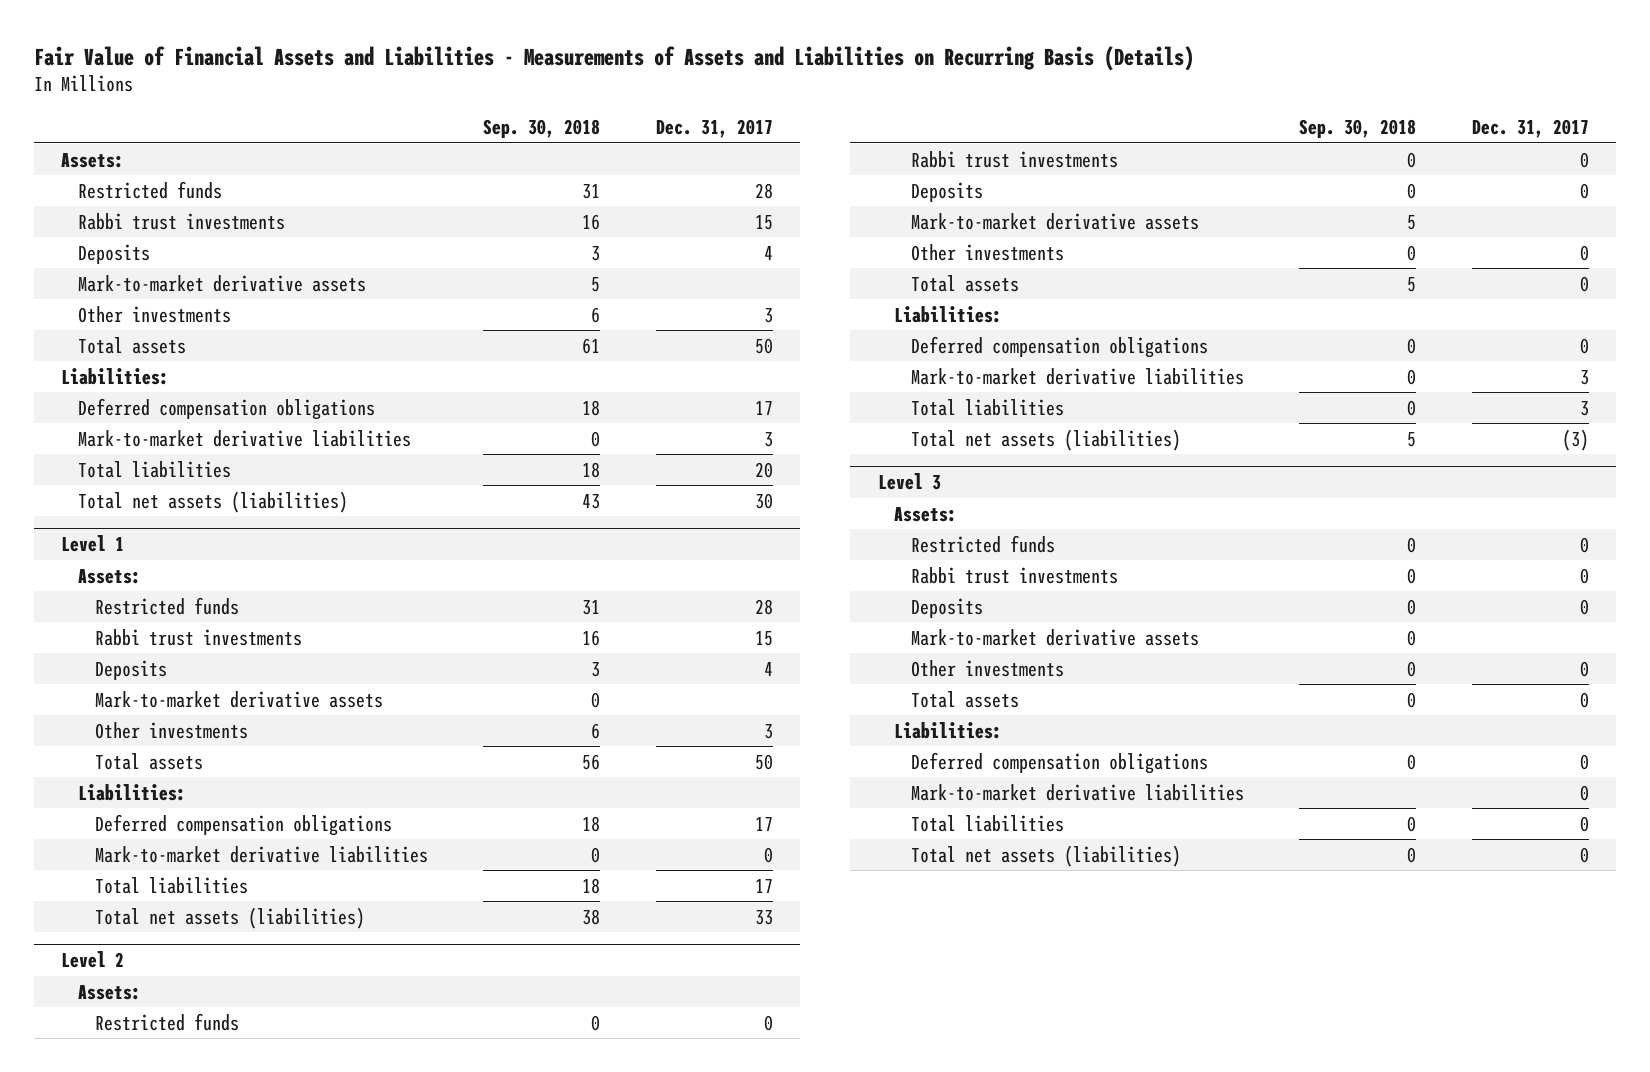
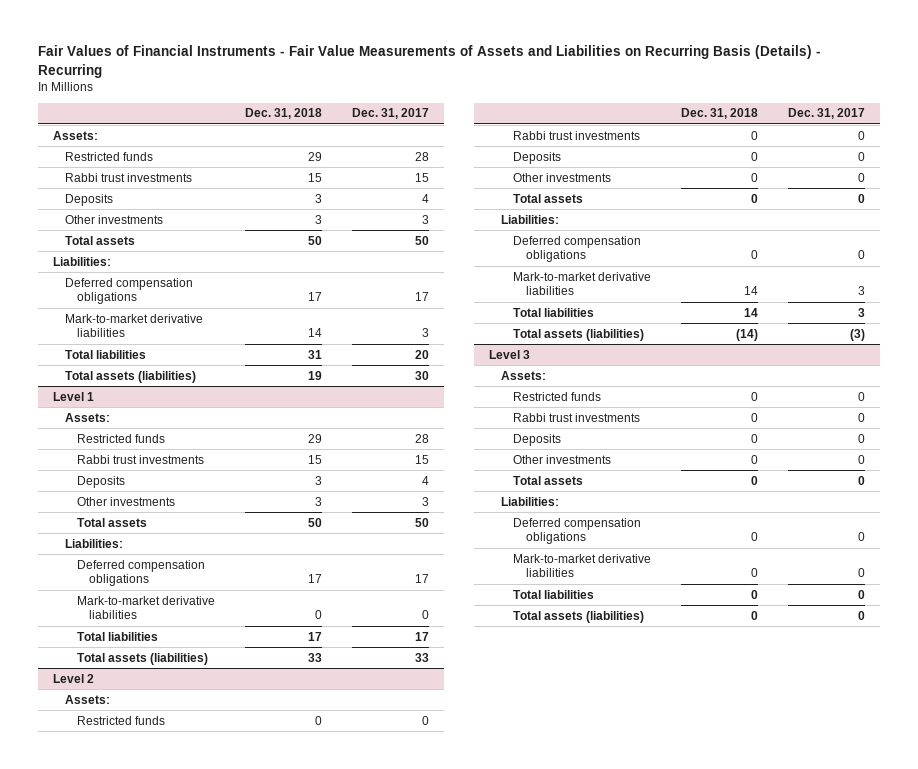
[33,45,1194,71] Fair Value of Financial Assets and Liabilities - Measurements of Assets and Liabilities on Recurring Basis (Details) -> [37,45,821,78] Fair Values of Financial Instruments - Fair Value Measurements of Assets and Liabilities on Recurring Basis (Details) - Recurring
[483,118,601,138] Sep. 30, 2018 -> none
none -> [245,108,323,120] Dec. 31, 2018
[78,274,367,292] Mark-to-market derivative assets -> none
[78,490,349,513] Total net assets (liabilities) -> [64,370,196,383] Total assets (liabilities)
[94,690,383,708] Mark-to-market derivative assets -> none
[94,906,365,929] Total net assets (liabilities) -> [77,652,209,665] Total assets (liabilities)
[911,212,1200,230] Mark-to-market derivative assets -> none
[911,428,1182,451] Total net assets (liabilities) -> [513,328,645,341] Total assets (liabilities)
[911,628,1200,646] Mark-to-market derivative assets -> none
[911,844,1182,867] Total net assets (liabilities) -> [513,610,645,623] Total assets (liabilities)

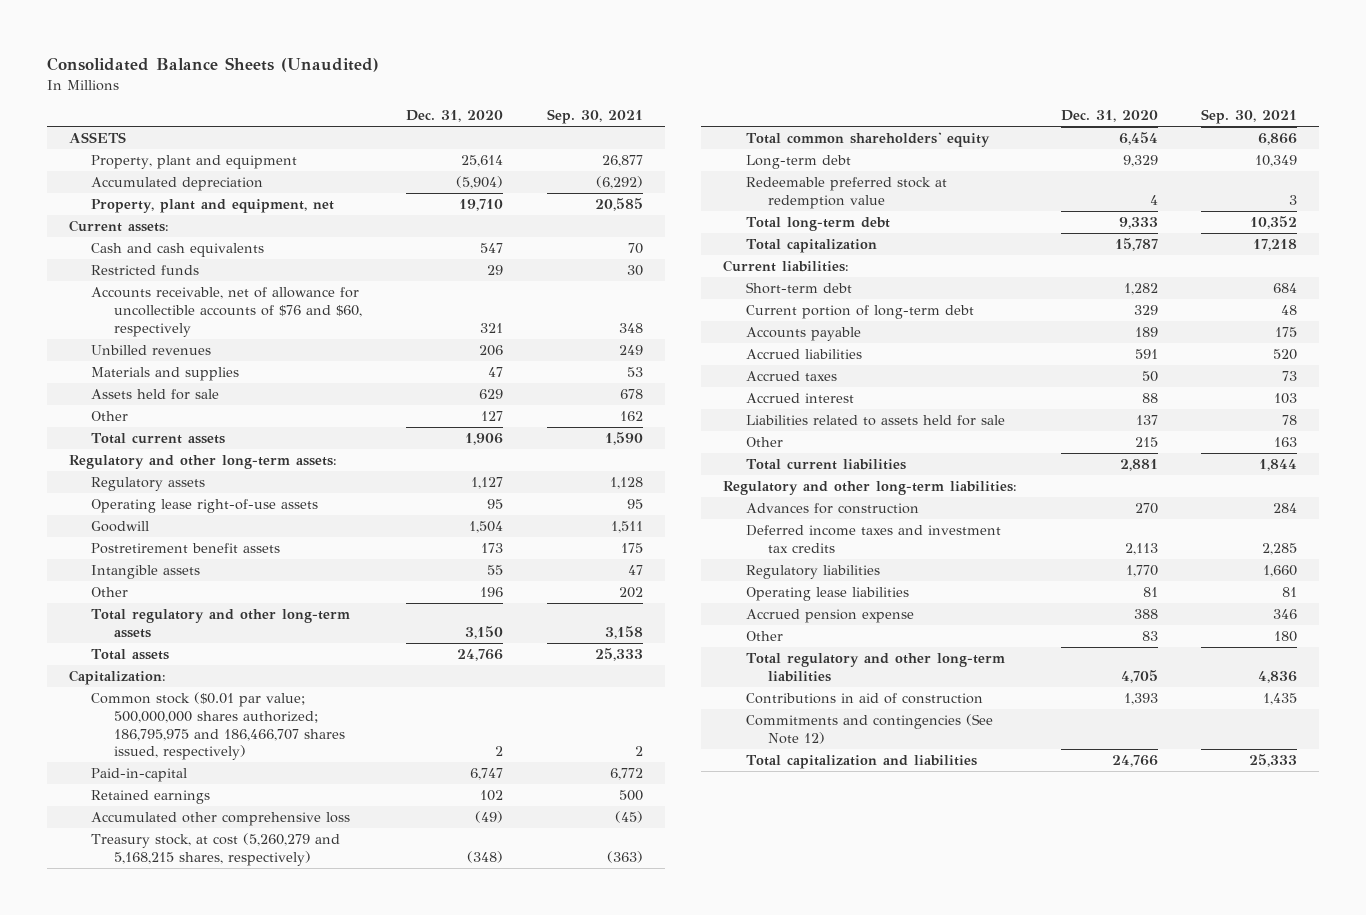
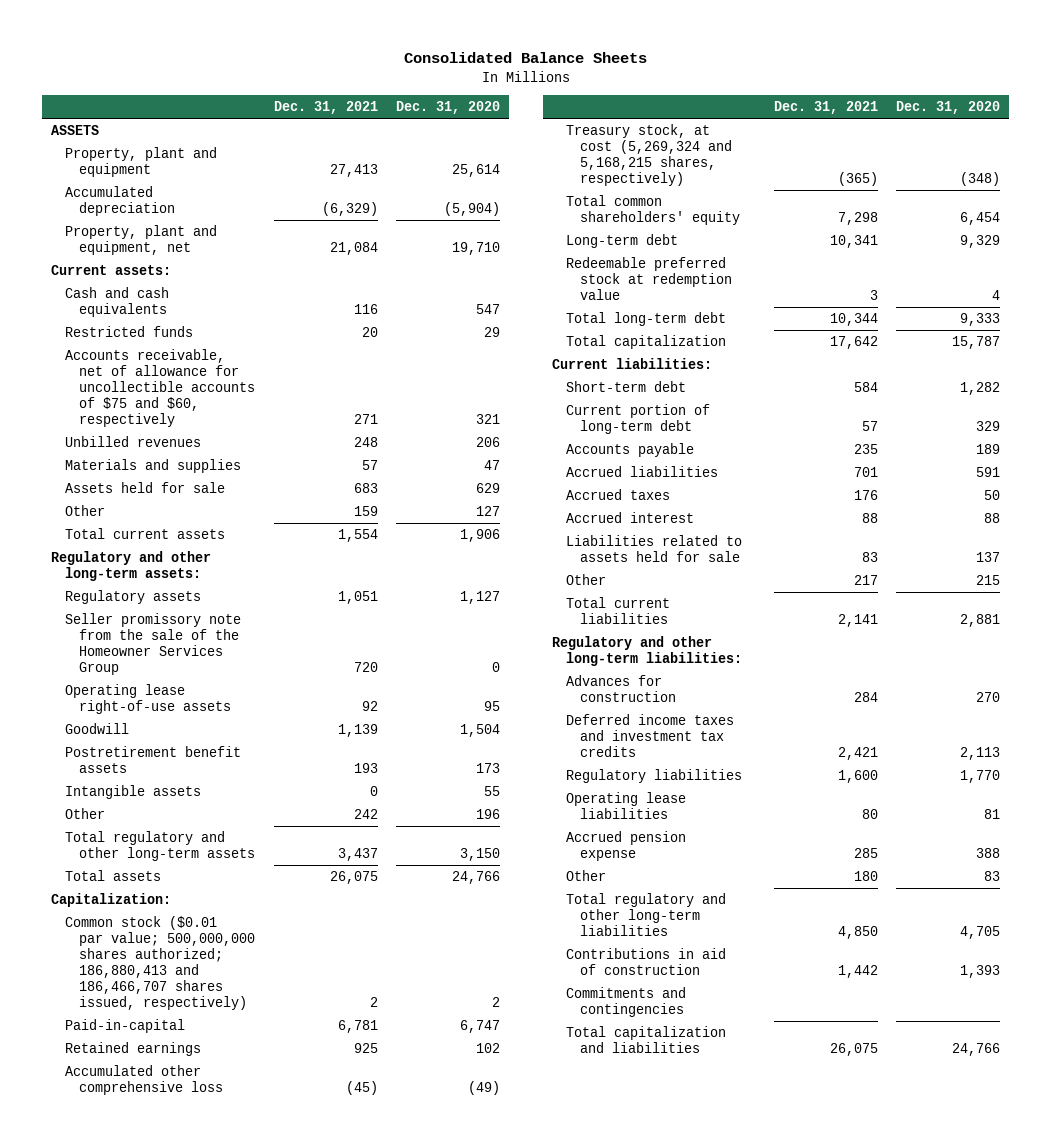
[46,56,379,72] Consolidated Balance Sheets (Unaudited) -> [403,52,647,64] Consolidated Balance Sheets
[546,109,643,125] Sep. 30, 2021 -> none
none -> [273,101,378,115] Dec. 31, 2021
[91,287,362,337] Accounts receivable, net of allowance for uncollectible accounts of $76 and $60, respectively -> [65,348,256,427] Accounts receivable, net of allowance for uncollectible accounts of $75 and $60, respectively
none -> [65,612,242,675] Seller promissory note from the sale of the Homeowner Services Group
[91,692,345,761] Common stock ($0.01 par value; 500,000,000 shares authorized; 186,795,975 and 186,466,707 shares issued, respectively) -> [65,915,256,1010] Common stock ($0.01 par value; 500,000,000 shares authorized; 186,880,413 and 186,466,707 shares issued, respectively)
[91,833,341,866] Treasury stock, at cost (5,260,279 and 5,168,215 shares, respectively) -> [565,123,732,186] Treasury stock, at cost (5,269,324 and 5,168,215 shares, respectively)
[745,714,993,744] Commitments and contingencies (See Note 12) -> [565,986,686,1017] Commitments and contingencies

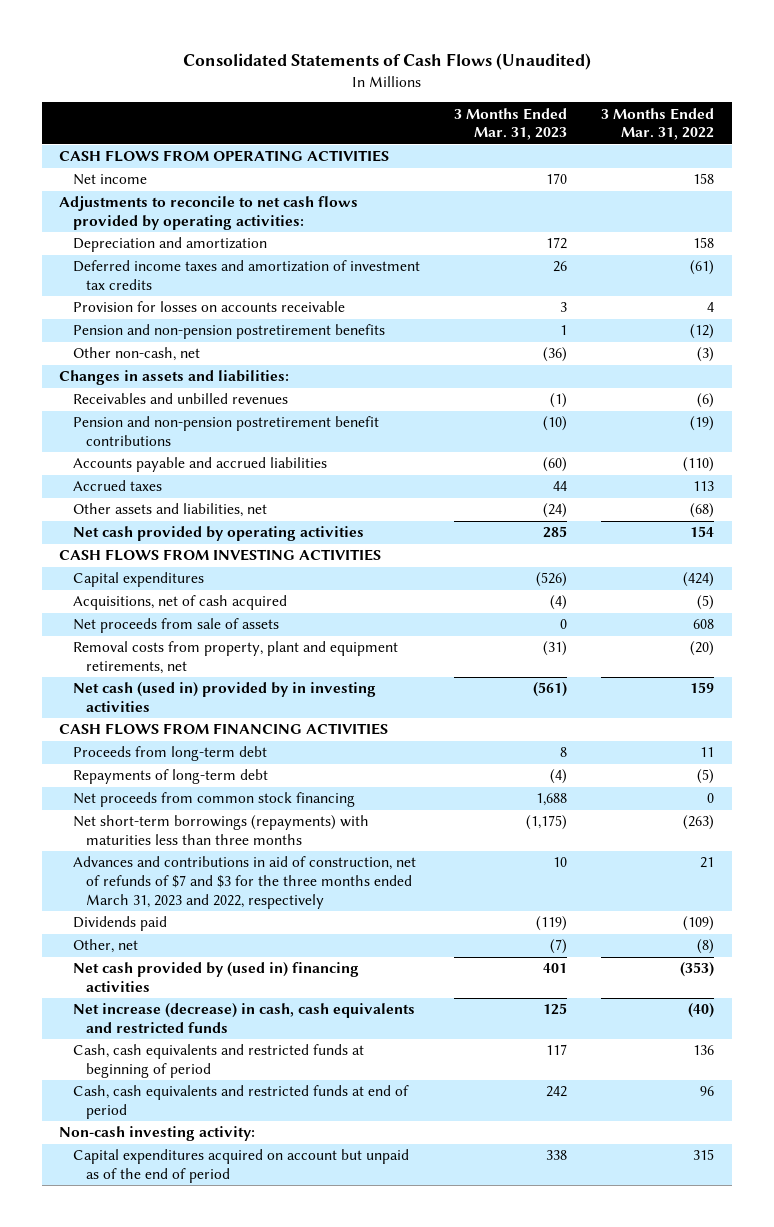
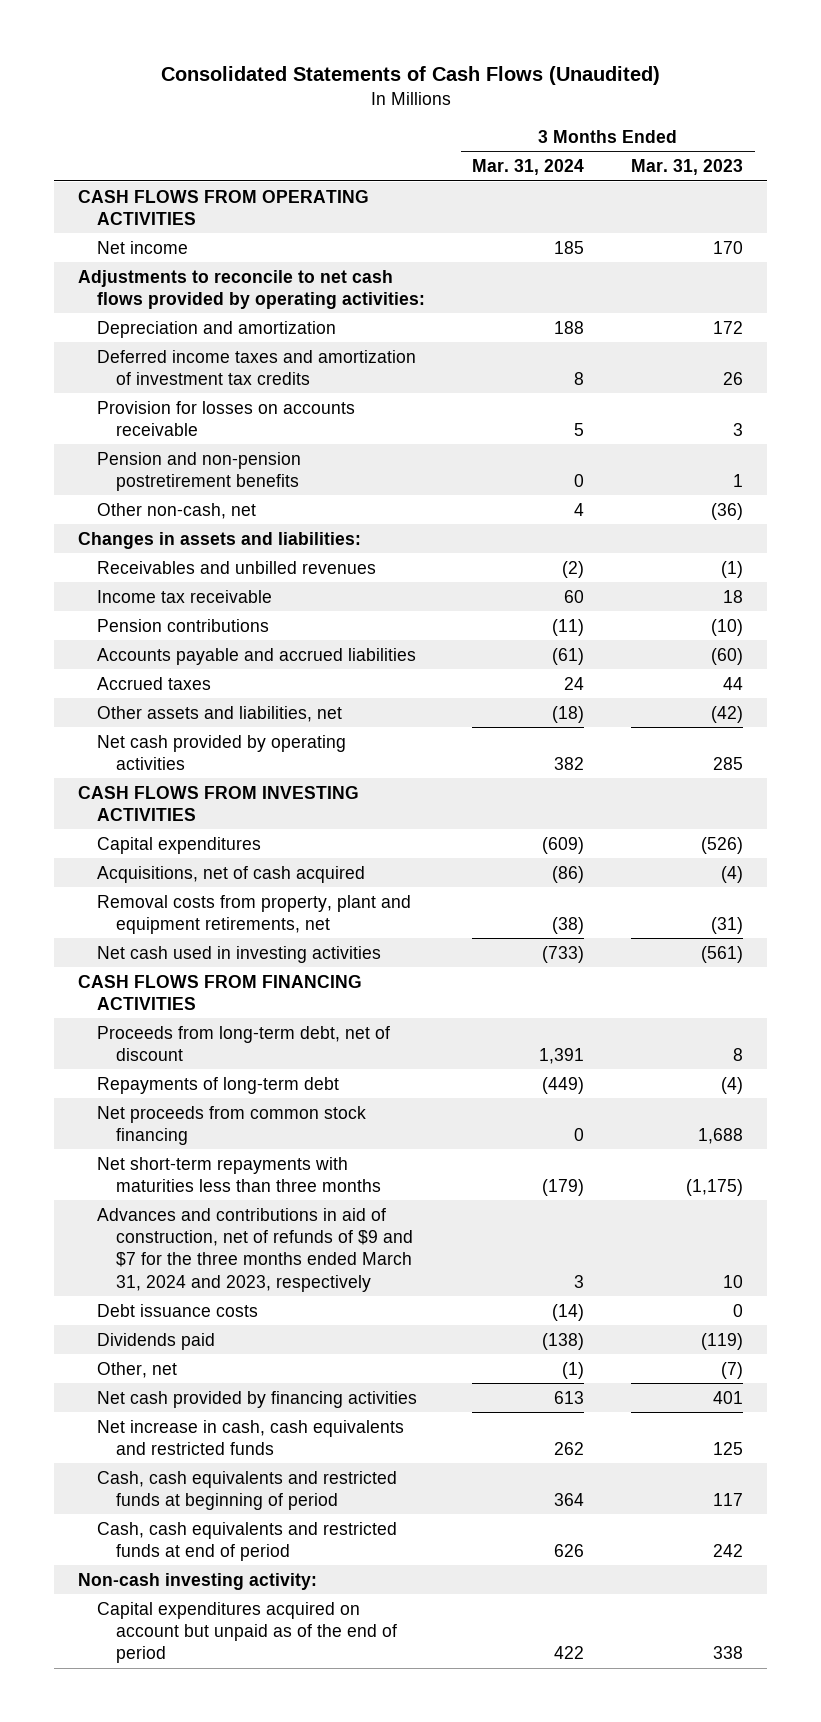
[601,107,715,141] 3 Months Ended Mar. 31, 2022 -> none
none -> [472,159,585,176] Mar. 31, 2024
[72,416,379,446] Pension and non-pension postretirement benefit contributions -> none
none -> [97,589,273,603] Income tax receivable
none -> [97,618,270,632] Pension contributions
[543,503,568,519] (24) -> [711,705,744,723] (42)
[72,618,279,634] Net proceeds from sale of assets -> none
[72,682,376,712] Net cash (used in) provided by in investing activities -> [97,945,382,963] Net cash used in investing activities
[72,746,267,762] Proceeds from long-term debt -> [97,1025,391,1061] Proceeds from long-term debt, net of discount
[72,815,369,845] Net short-term borrowings (repayments) with maturities less than three months -> [97,1156,382,1192] Net short-term repayments with maturities less than three months
[72,856,416,909] Advances and contributions in aid of construction, net of refunds of $7 and $3 for the three months ended March 31, 2023 and 2022, respectively -> [97,1207,414,1292] Advances and contributions in aid of construction, net of refunds of $9 and $7 for the three months ended March 31, 2024 and 2023, respectively
none -> [97,1303,259,1317] Debt issuance costs
[72,962,359,992] Net cash provided by (used in) financing activities -> [97,1390,418,1408] Net cash provided by financing activities
[72,1003,415,1033] Net increase (decrease) in cash, cash equivalents and restricted funds -> [97,1419,405,1455] Net increase in cash, cash equivalents and restricted funds

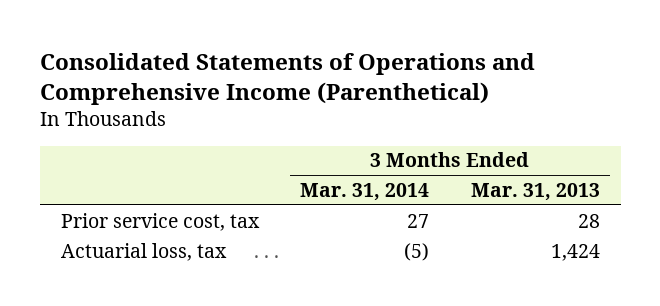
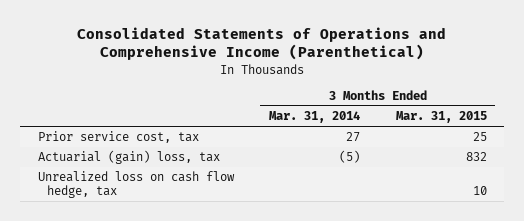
[470,183,600,202] Mar. 31, 2013 -> none
none -> [395,111,487,124] Mar. 31, 2015
[60,242,227,261] Actuarial loss, tax -> [37,150,220,165] Actuarial (gain) loss, tax
none -> [37,171,235,199] Unrealized loss on cash flow hedge, tax

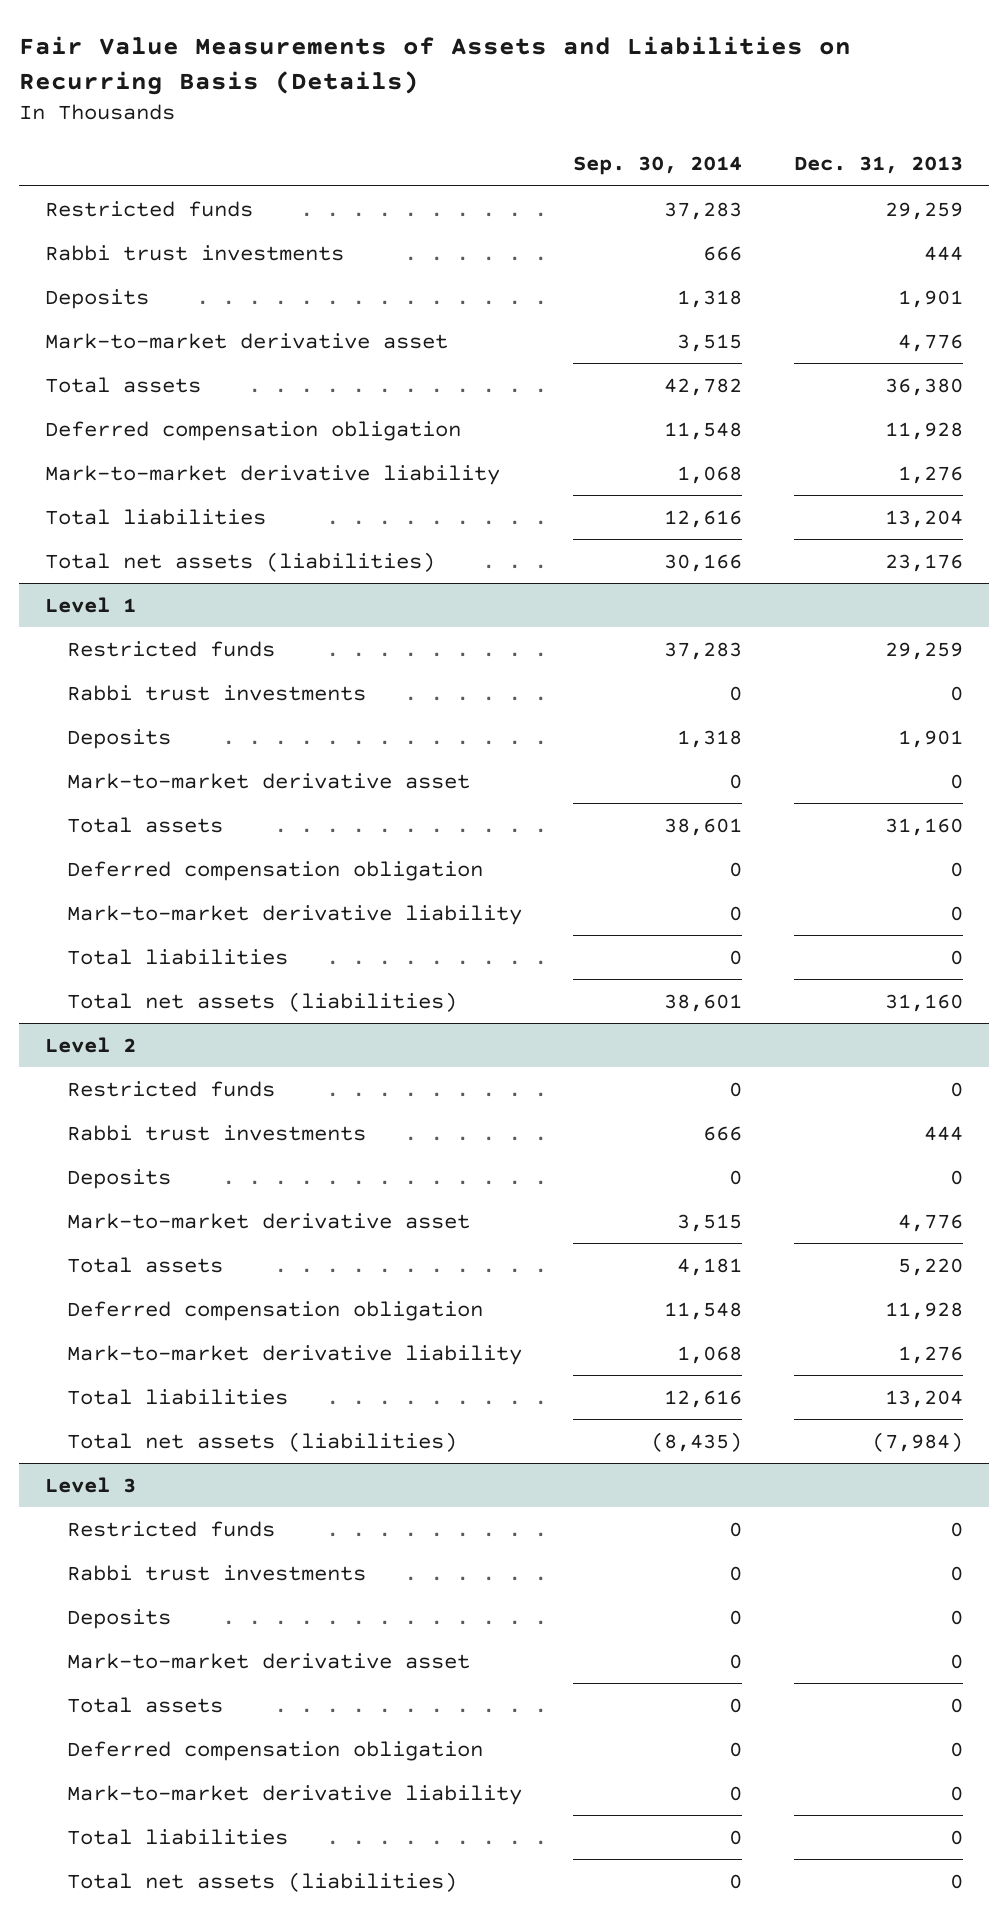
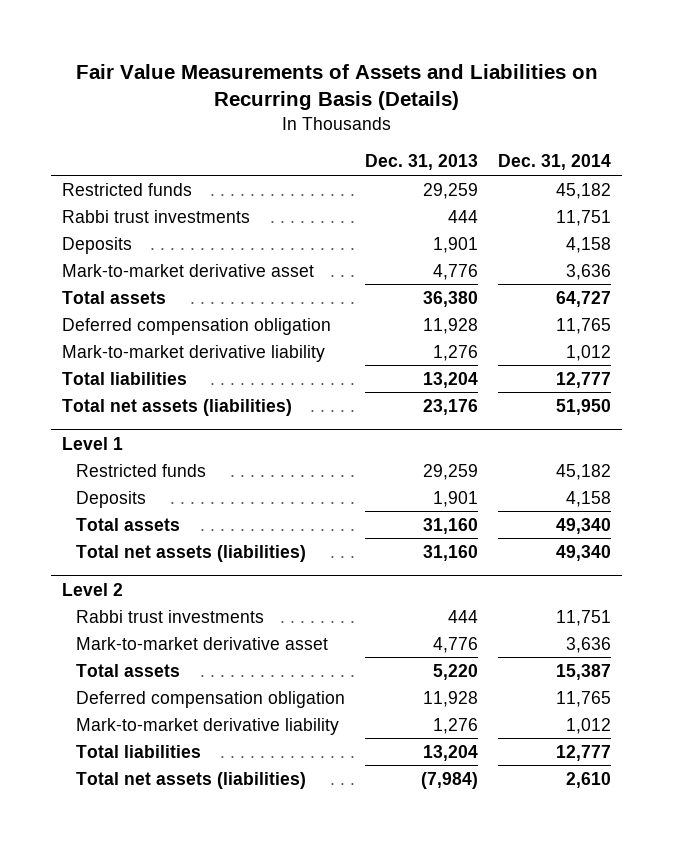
[573,156,743,176] Sep. 30, 2014 -> none
none -> [498,154,612,171] Dec. 31, 2014
[66,684,366,701] Rabbi trust investments -> none
[66,772,470,789] Mark-to-market derivative asset -> none
[66,860,483,881] Deferred compensation obligation -> none
[66,904,522,925] Mark-to-market derivative liability -> none
[66,948,288,965] Total liabilities -> none
[66,1080,275,1097] Restricted funds -> none
[66,1168,171,1189] Deposits -> none
[44,1476,136,1493] Level 3 -> none
[66,1520,275,1537] Restricted funds -> none
[66,1564,366,1581] Rabbi trust investments -> none
[66,1608,171,1629] Deposits -> none
[66,1652,470,1669] Mark-to-market derivative asset -> none
[66,1696,223,1713] Total assets -> none
[66,1740,483,1761] Deferred compensation obligation -> none
[66,1784,522,1805] Mark-to-market derivative liability -> none
[66,1828,288,1845] Total liabilities -> none
[66,1871,457,1892] Total net assets (liabilities) -> none

